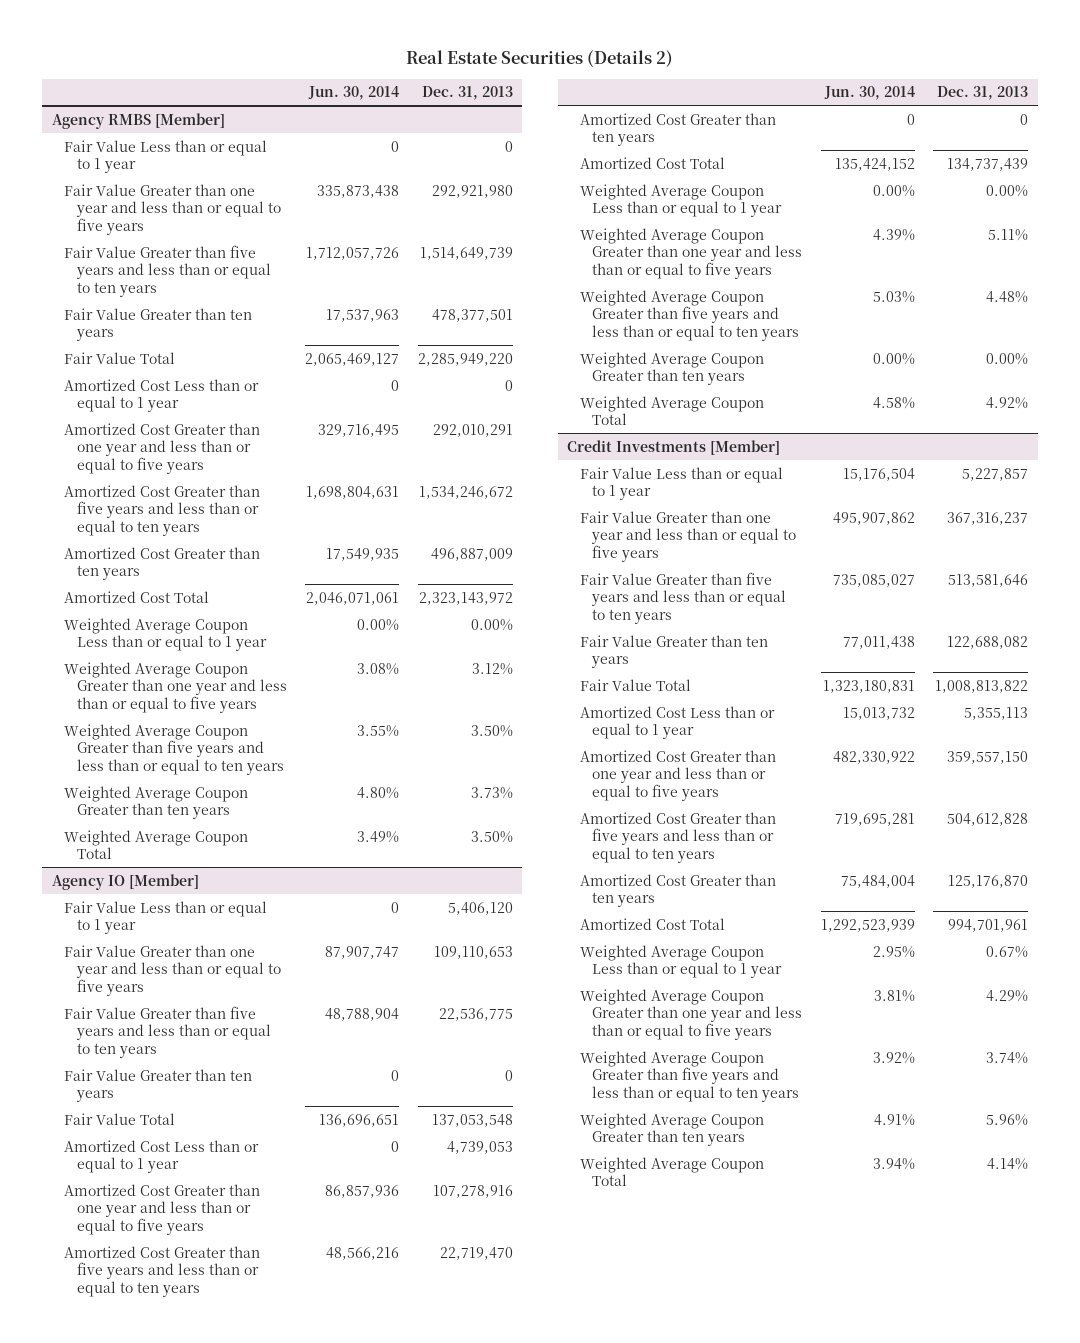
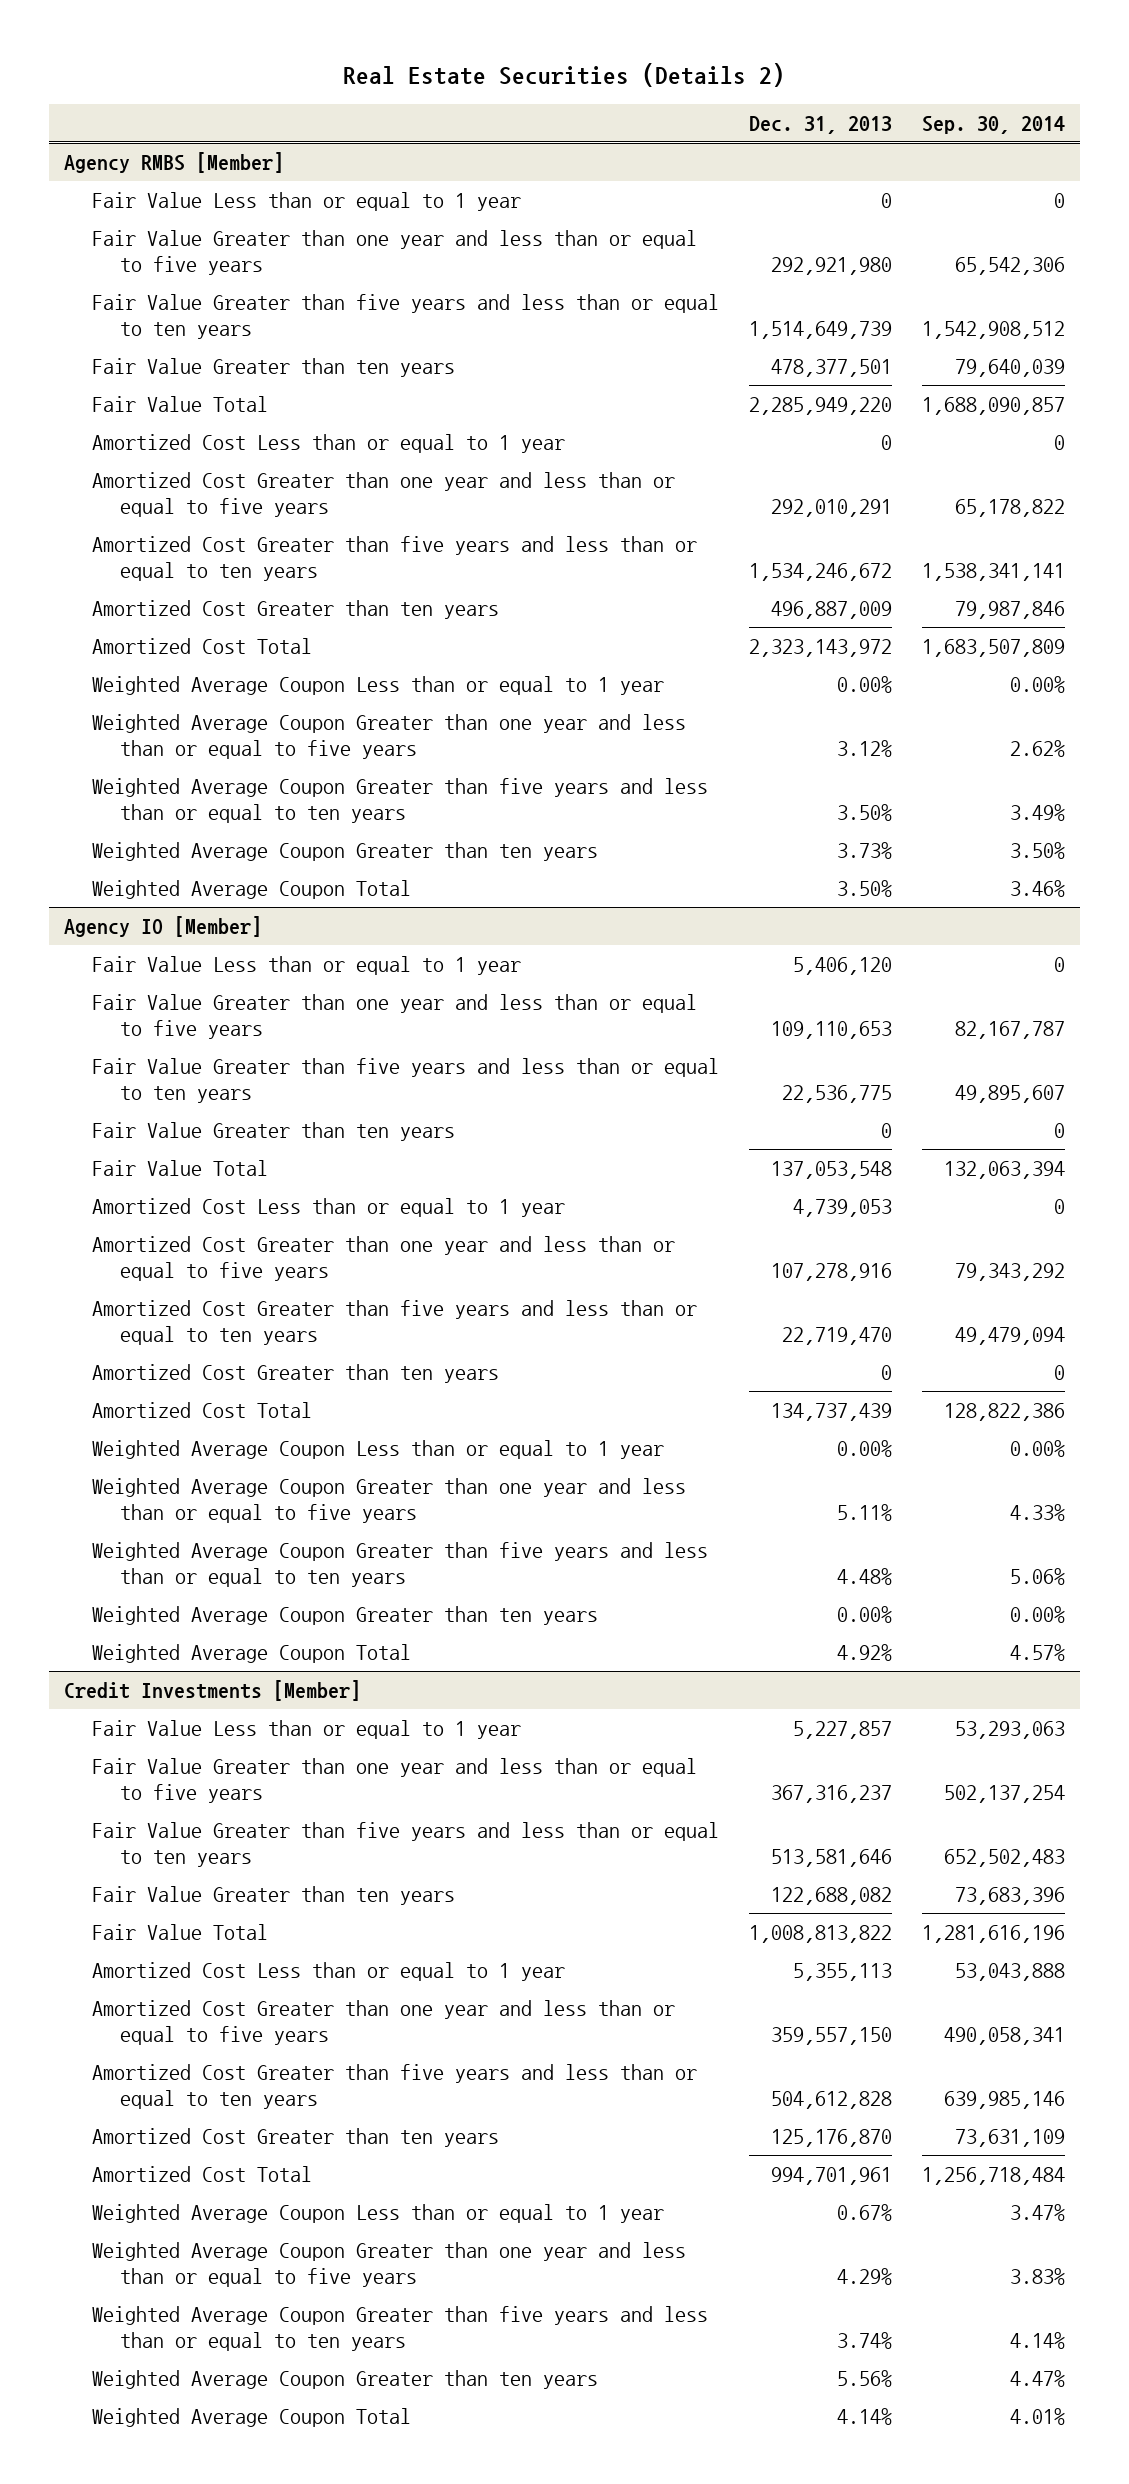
[308,86,400,101] Jun. 30, 2014 -> none
none -> [922,116,1066,135] Sep. 30, 2014
[986,1113,1029,1126] 5.96% -> [837,2369,893,2387] 5.56%

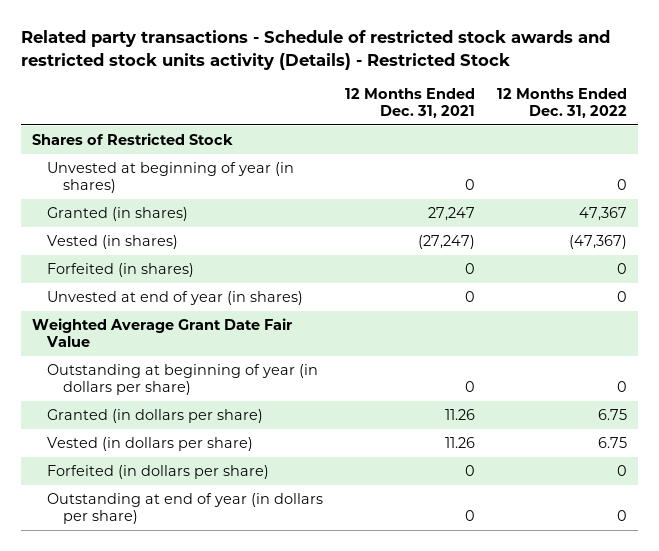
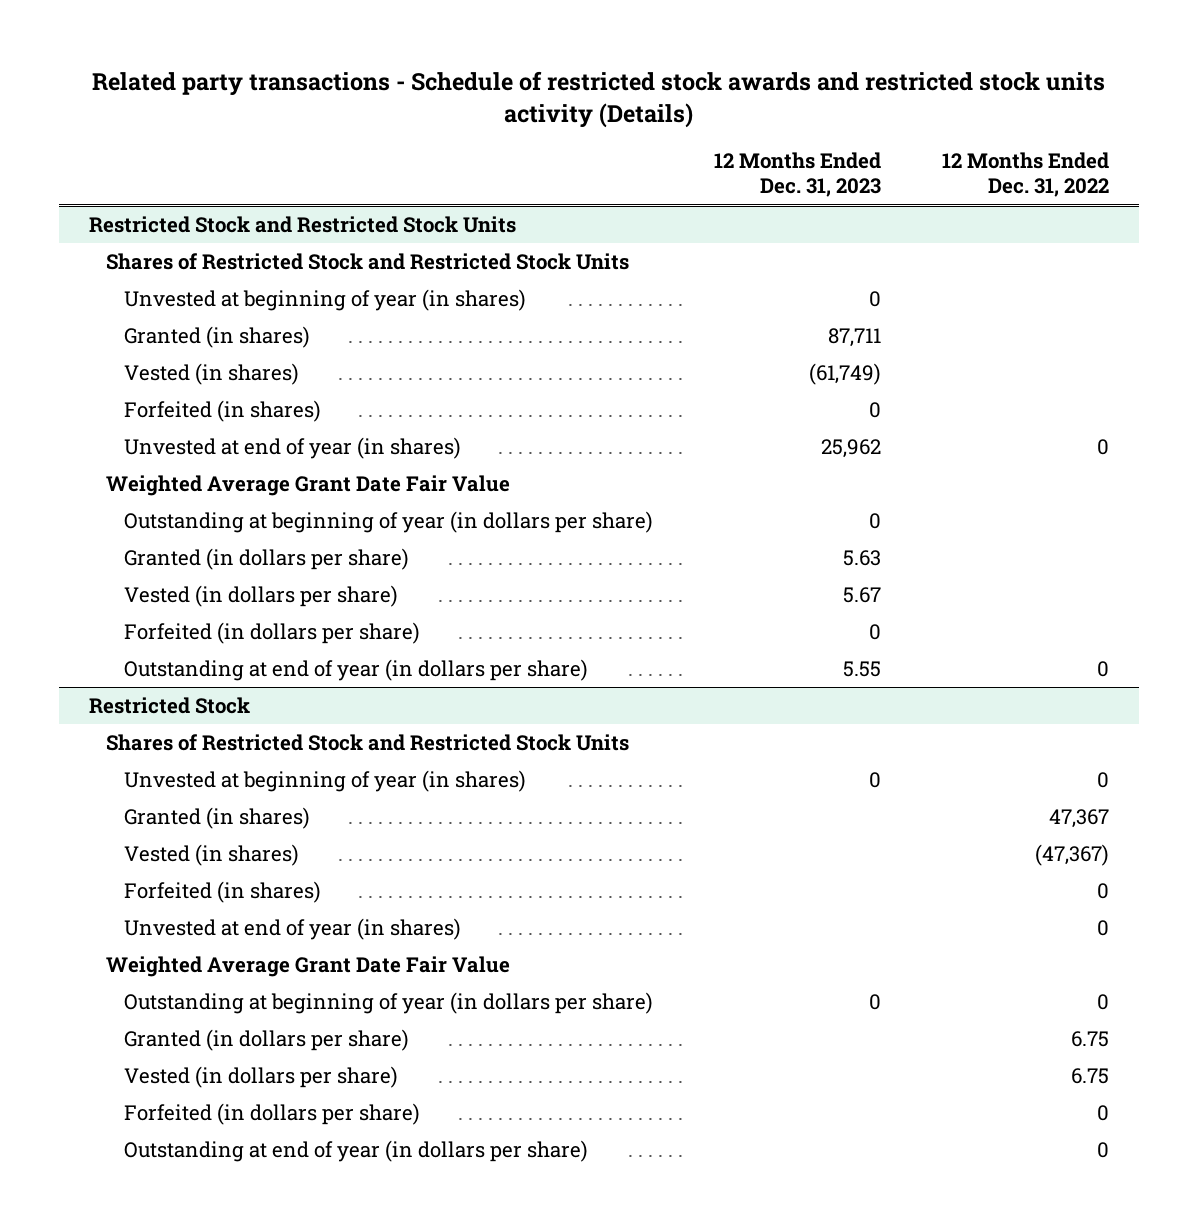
[20,30,610,70] Related party transactions - Schedule of restricted stock awards and restricted stock units activity (Details) - Restricted Stock -> [91,71,1105,128] Related party transactions - Schedule of restricted stock awards and restricted stock units activity (Details)
[345,88,476,119] 12 Months Ended Dec. 31, 2021 -> none
none -> [713,152,881,198] 12 Months Ended Dec. 31, 2023
none -> [89,216,517,234] Restricted Stock and Restricted Stock Units
[31,132,233,145] Shares of Restricted Stock -> [106,253,630,271] Shares of Restricted Stock and Restricted Stock Units
none -> [123,289,526,312] Unvested at beginning of year (in shares)
none -> [123,326,310,349] Granted (in shares)
none -> [123,363,299,386] Vested (in shares)
none -> [123,400,321,423] Forfeited (in shares)
none -> [123,437,461,460] Unvested at end of year (in shares)
none -> [106,475,511,497] Weighted Average Grant Date Fair Value
none -> [123,511,653,534] Outstanding at beginning of year (in dollars per share)
none -> [123,548,409,571] Granted (in dollars per share)
none -> [123,585,398,608] Vested (in dollars per share)
none -> [123,622,420,645] Forfeited (in dollars per share)
none -> [123,659,588,682] Outstanding at end of year (in dollars per share)
none -> [89,697,251,715] Restricted Stock
none -> [106,734,630,752] Shares of Restricted Stock and Restricted Stock Units

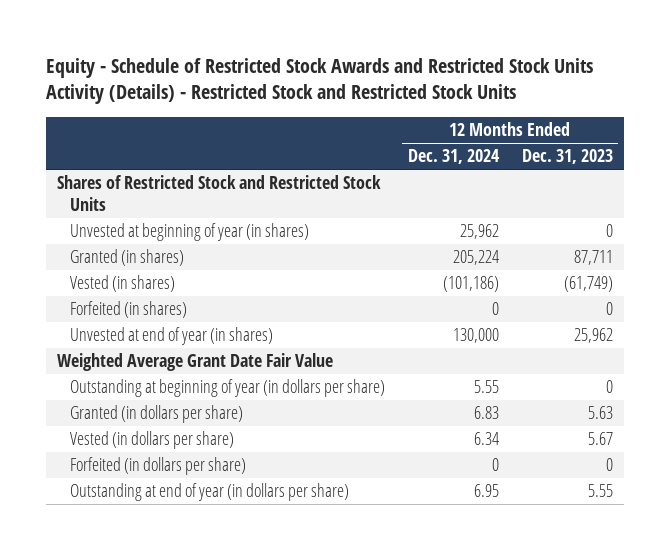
[91,71,1105,128] Related party transactions - Schedule of restricted stock awards and restricted stock units activity (Details) -> [45,57,593,105] Equity - Schedule of Restricted Stock Awards and Restricted Stock Units Activity (Details) - Restricted Stock and Restricted Stock Units
[941,152,1109,198] 12 Months Ended Dec. 31, 2022 -> none
none -> [407,149,500,165] Dec. 31, 2024
[89,216,517,234] Restricted Stock and Restricted Stock Units -> none
[89,697,251,715] Restricted Stock -> none
[106,734,630,752] Shares of Restricted Stock and Restricted Stock Units -> none
[123,770,526,793] Unvested at beginning of year (in shares) -> none
[123,807,310,830] Granted (in shares) -> none
[123,844,299,867] Vested (in shares) -> none
[123,881,321,904] Forfeited (in shares) -> none
[123,918,461,941] Unvested at end of year (in shares) -> none
[106,956,511,978] Weighted Average Grant Date Fair Value -> none
[123,992,653,1015] Outstanding at beginning of year (in dollars per share) -> none
[123,1029,409,1052] Granted (in dollars per share) -> none
[123,1066,398,1089] Vested (in dollars per share) -> none
[123,1103,420,1126] Forfeited (in dollars per share) -> none
[123,1140,588,1163] Outstanding at end of year (in dollars per share) -> none

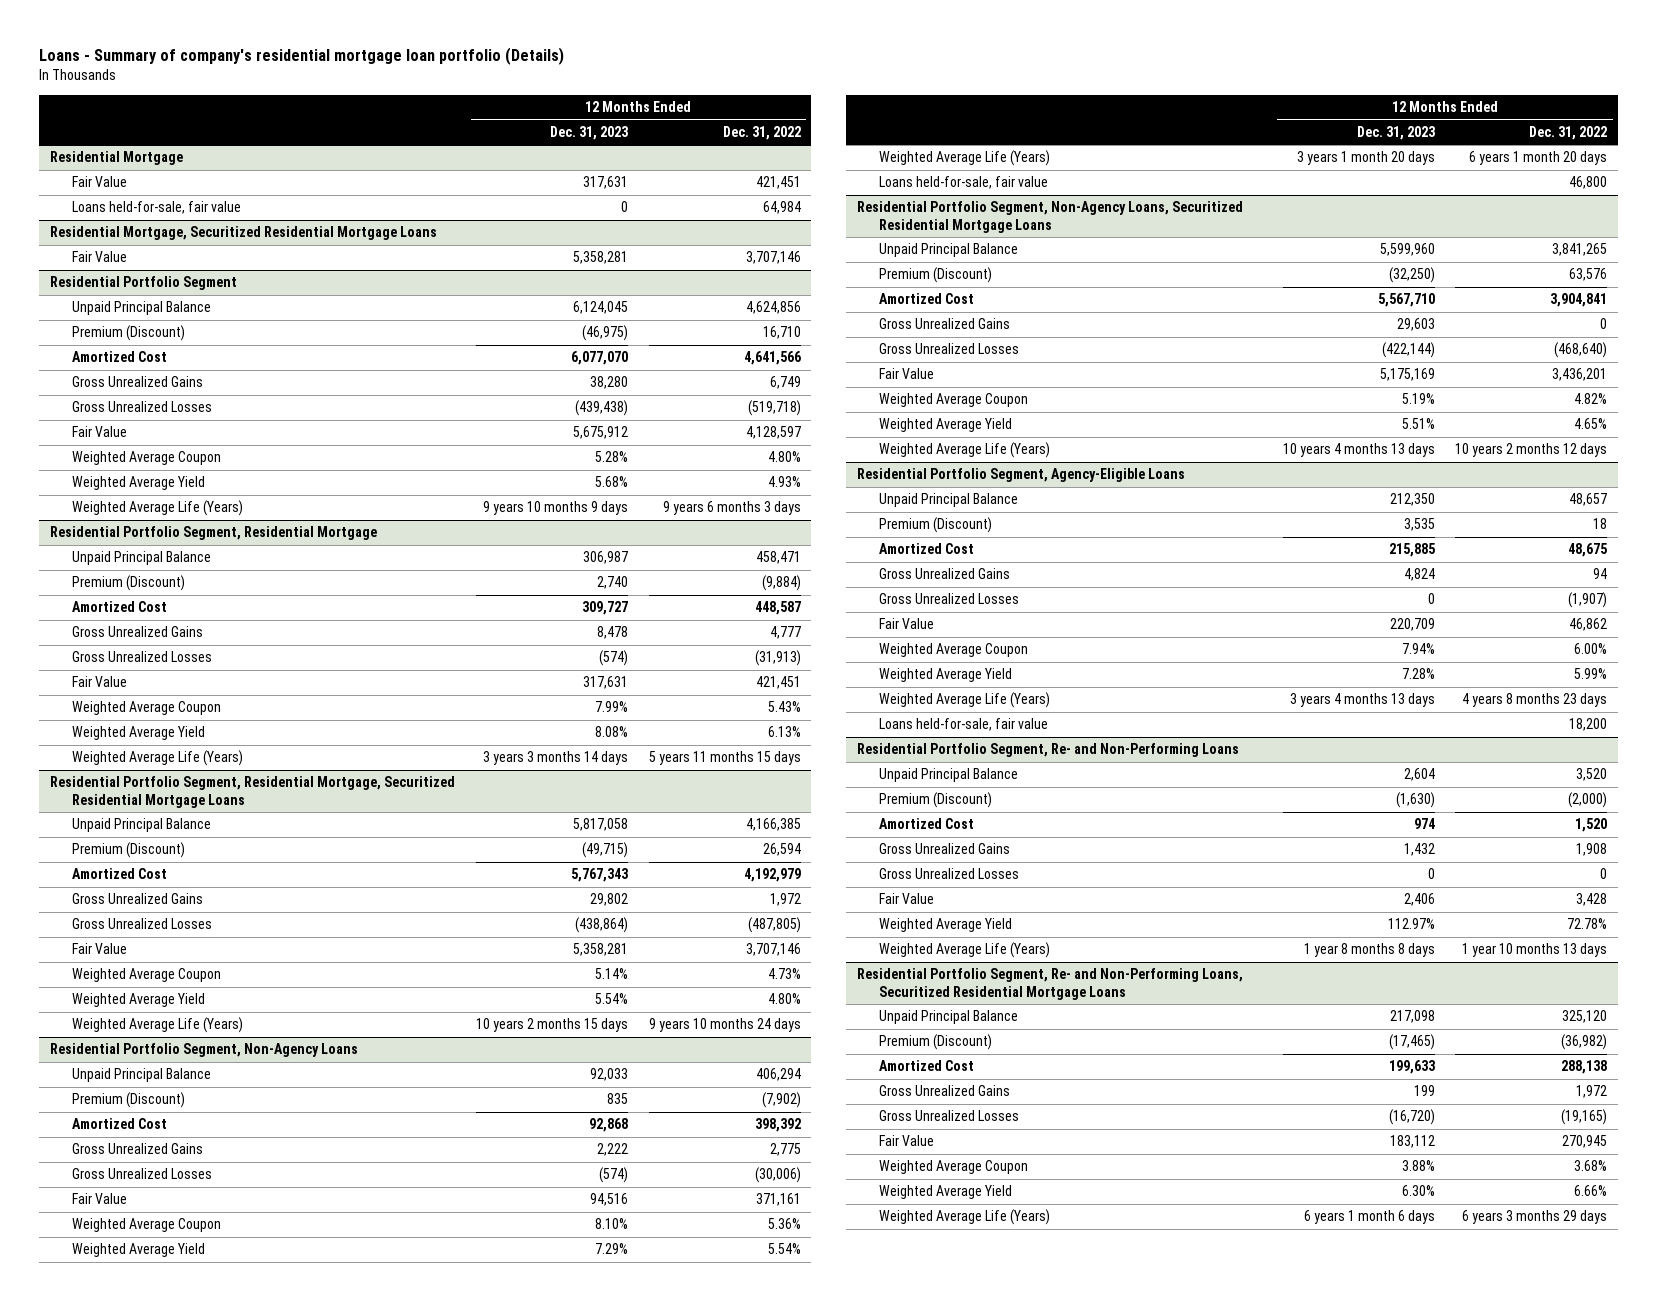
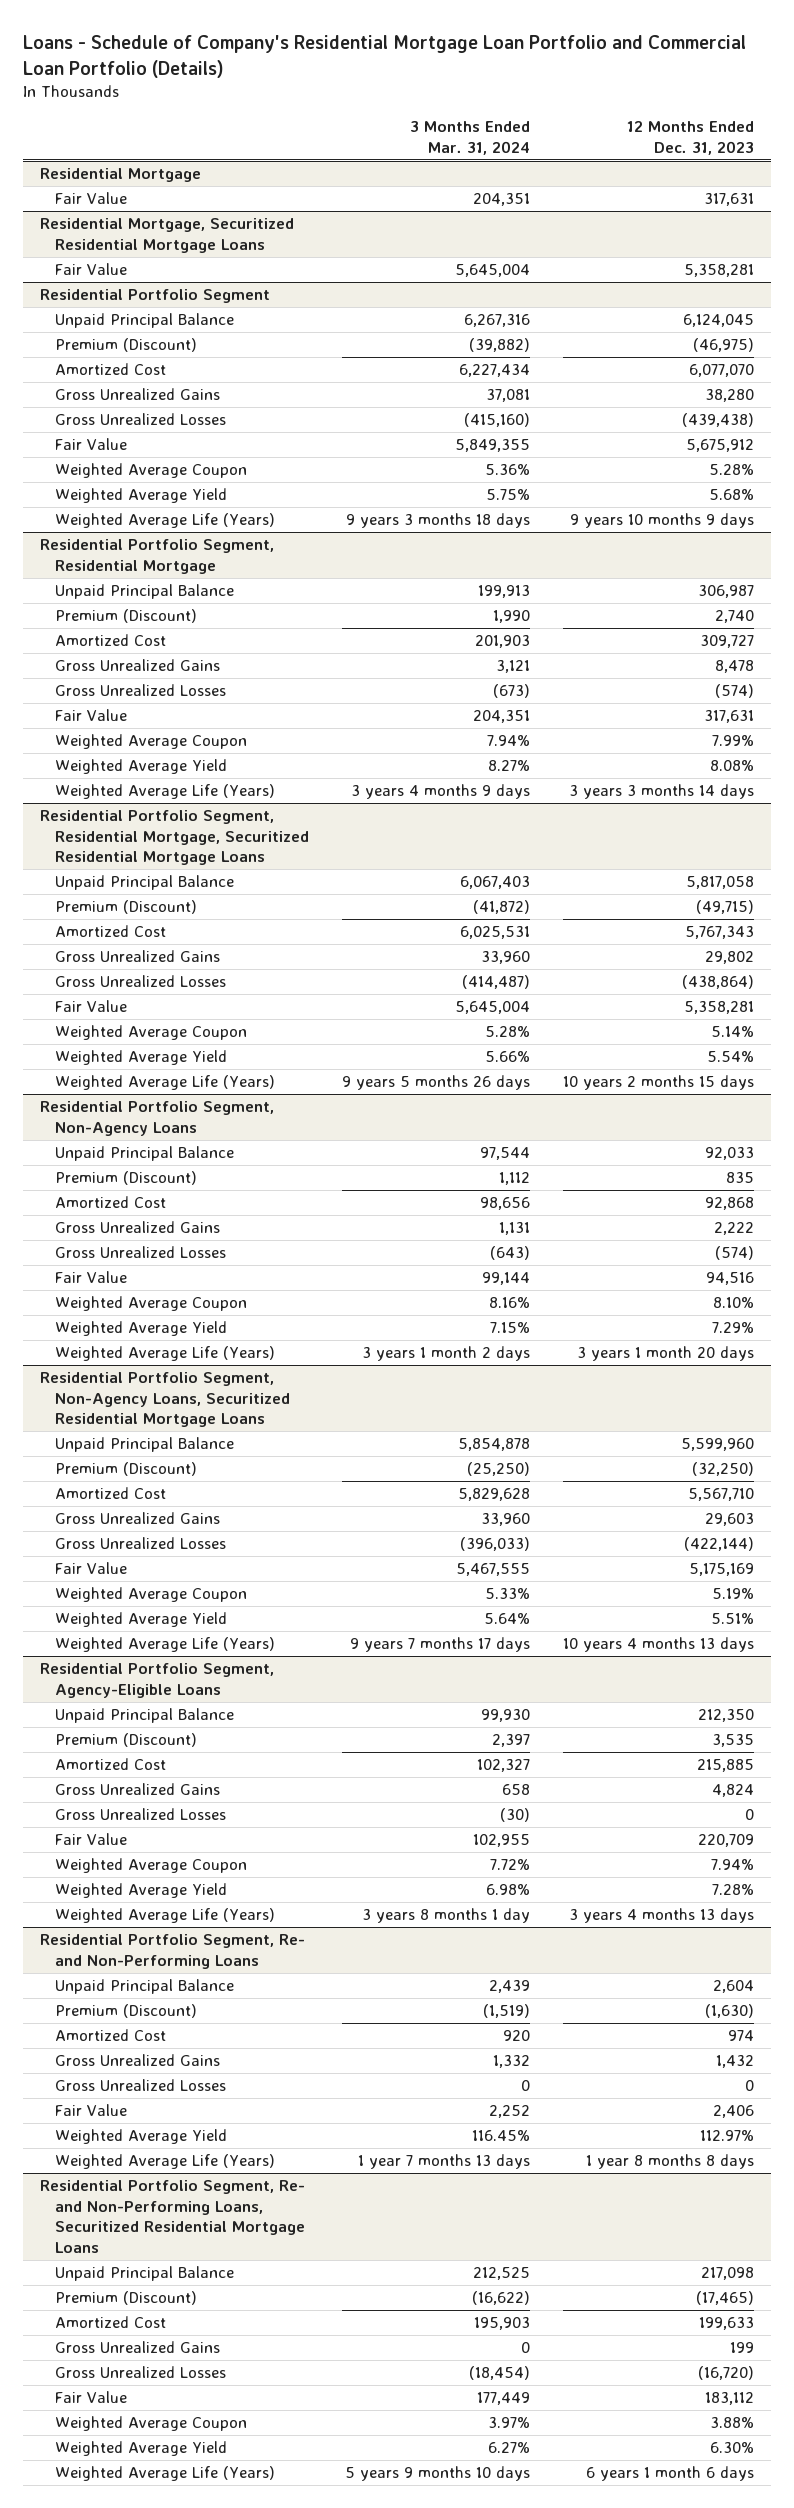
[39,47,565,66] Loans - Summary of company's residential mortgage loan portfolio (Details) -> [23,35,747,78] Loans - Schedule of Company's Residential Mortgage Loan Portfolio and Commercial Loan Portfolio (Details)
[722,125,801,140] Dec. 31, 2022 -> none
none -> [410,121,531,155] 3 Months Ended Mar. 31, 2024
[71,201,241,215] Loans held-for-sale, fair value -> none
[878,176,1048,190] Loans held-for-sale, fair value -> none
[878,718,1048,732] Loans held-for-sale, fair value -> none

